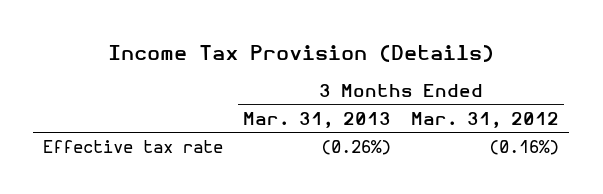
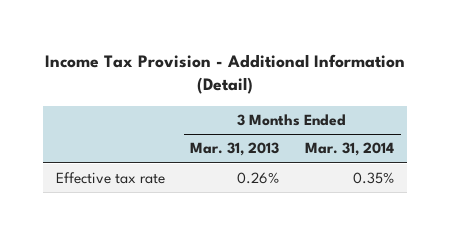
[108,44,495,62] Income Tax Provision (Details) -> [44,53,405,95] Income Tax Provision - Additional Information (Detail)
[411,111,560,128] Mar. 31, 2012 -> none
none -> [305,142,395,157] Mar. 31, 2014
[321,140,392,156] (0.26%) -> [237,172,280,185] 0.26%

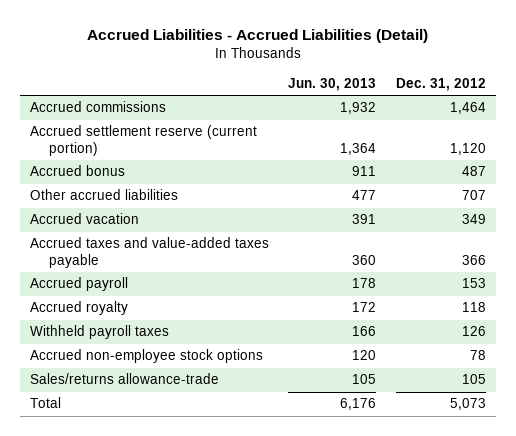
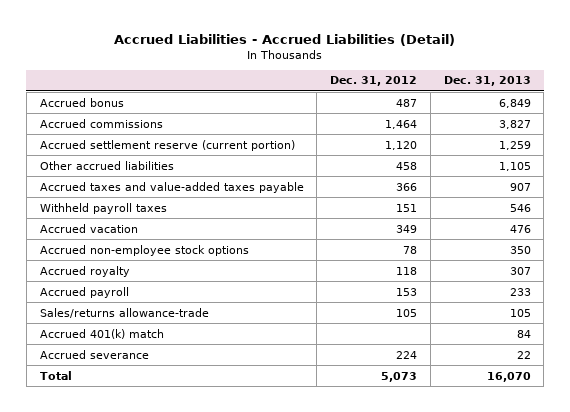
[288,78,377,92] Jun. 30, 2013 -> none
none -> [443,76,531,87] Dec. 31, 2013
[29,165,125,177] Accrued bonus -> [39,97,124,107] Accrued bonus
[461,190,486,201] 707 -> [396,161,418,170] 458
[461,326,486,337] 126 -> [396,203,418,212] 151
[29,213,139,225] Accrued vacation -> [39,223,138,233] Accrued vacation
[29,301,128,316] Accrued royalty -> [39,265,130,277] Accrued royalty
[29,277,128,292] Accrued payroll -> [39,286,129,298] Accrued payroll
none -> [39,328,164,339] Accrued 401(k) match
none -> [39,349,149,359] Accrued severance

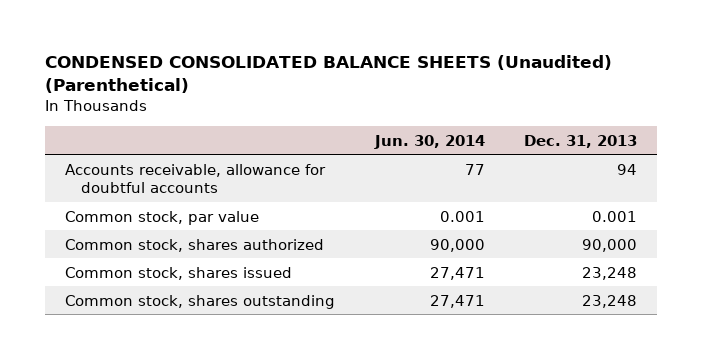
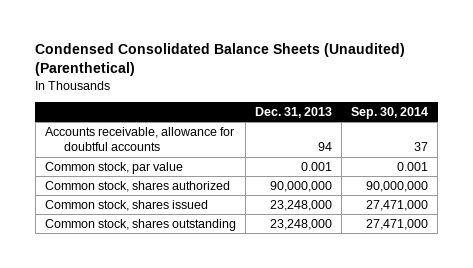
[45,55,613,94] CONDENSED CONSOLIDATED BALANCE SHEETS (Unaudited) (Parenthetical) -> [35,43,406,77] Condensed Consolidated Balance Sheets (Unaudited) (Parenthetical)
[373,134,485,149] Jun. 30, 2014 -> none
none -> [351,107,429,120] Sep. 30, 2014
[582,238,638,252] 90,000 -> [270,180,333,192] 90,000,000
[582,266,638,280] 23,248 -> [270,199,333,211] 23,248,000
[582,294,638,308] 23,248 -> [270,218,333,230] 23,248,000

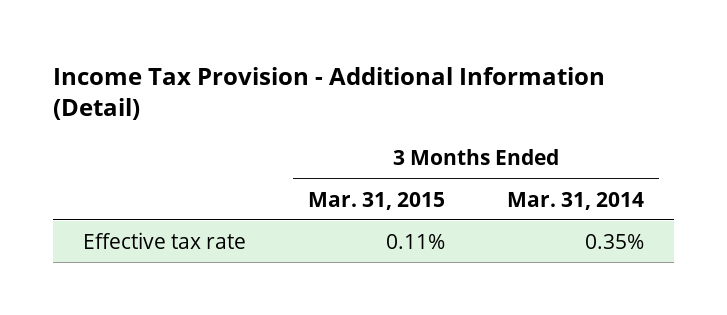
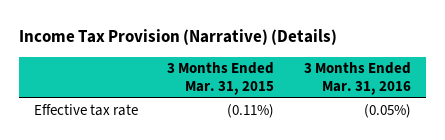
[52,66,605,121] Income Tax Provision - Additional Information (Detail) -> [19,29,338,46] Income Tax Provision (Narrative) (Details)
[506,191,644,210] Mar. 31, 2014 -> none
none -> [304,61,412,96] 3 Months Ended Mar. 31, 2016
[386,234,446,250] 0.11% -> [227,103,275,118] (0.11%)

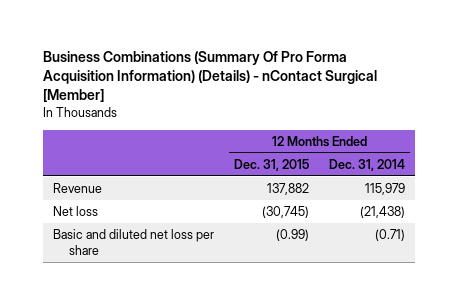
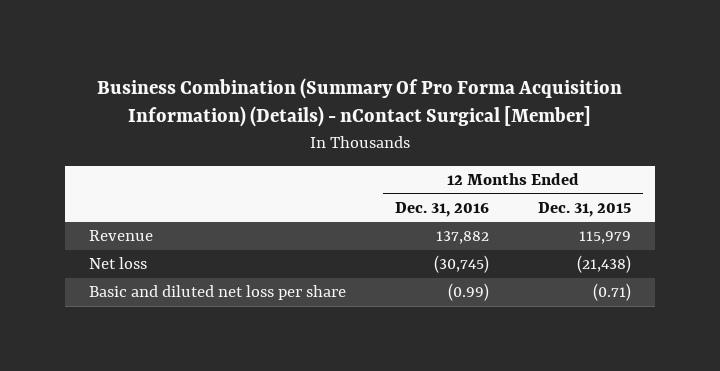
[42,50,377,103] Business Combinations (Summary Of Pro Forma Acquisition Information) (Details) - nContact Surgical [Member] -> [97,77,623,128] Business Combination (Summary Of Pro Forma Acquisition Information) (Details) - nContact Surgical [Member]
[329,158,406,171] Dec. 31, 2014 -> none
none -> [395,201,490,217] Dec. 31, 2016
[267,183,310,196] 137,882 -> [578,231,631,245] 115,979
[262,206,310,219] (30,745) -> [576,255,631,274] (21,438)
[276,229,310,242] (0.99) -> [592,283,631,302] (0.71)

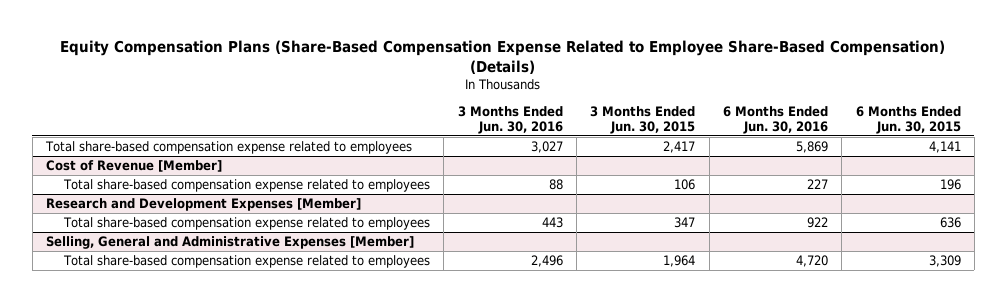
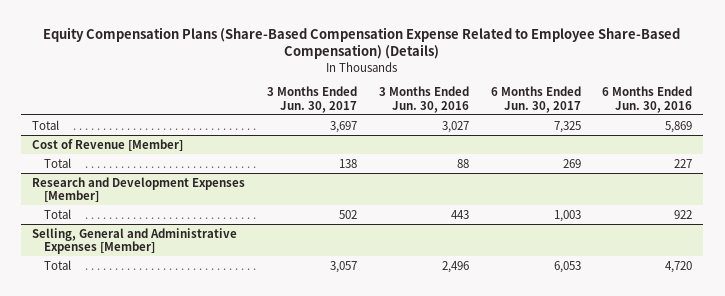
[590,105,696,134] 3 Months Ended Jun. 30, 2015 -> none
[855,105,961,134] 6 Months Ended Jun. 30, 2015 -> none
none -> [266,86,357,113] 3 Months Ended Jun. 30, 2017
none -> [490,86,581,113] 6 Months Ended Jun. 30, 2017
[45,141,413,155] Total share-based compensation expense related to employees -> [32,119,60,130] Total
[63,179,431,193] Total share-based compensation expense related to employees -> [43,157,71,168] Total
[63,217,431,231] Total share-based compensation expense related to employees -> [43,208,71,219] Total
[63,255,431,269] Total share-based compensation expense related to employees -> [43,259,71,270] Total

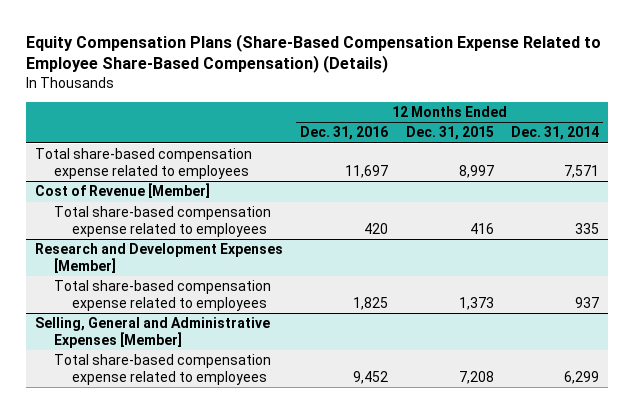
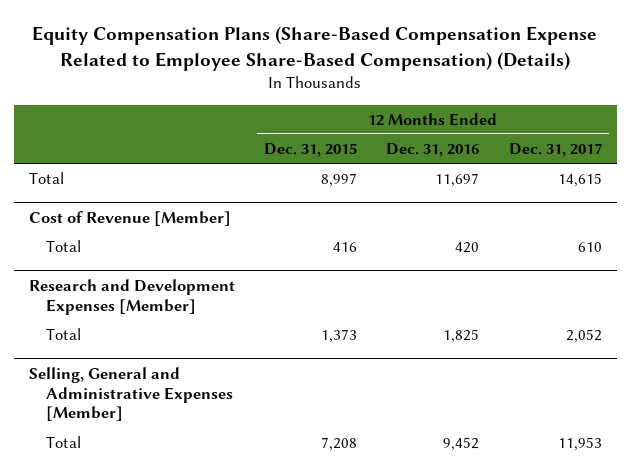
[510,126,599,141] Dec. 31, 2014 -> none
none -> [508,142,602,157] Dec. 31, 2017
[34,148,252,180] Total share-based compensation expense related to employees -> [28,172,64,185] Total
[53,206,271,238] Total share-based compensation expense related to employees -> [45,240,81,253] Total
[53,280,271,312] Total share-based compensation expense related to employees -> [45,328,81,341] Total
[53,354,271,386] Total share-based compensation expense related to employees -> [45,436,81,449] Total

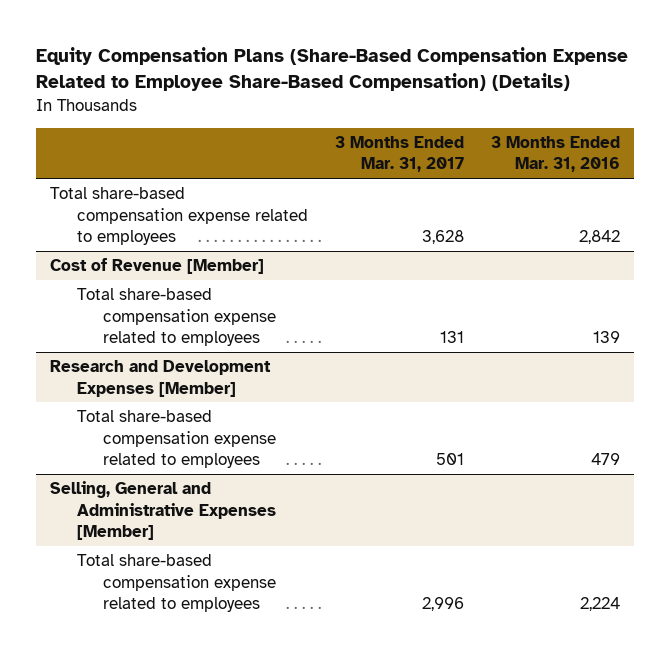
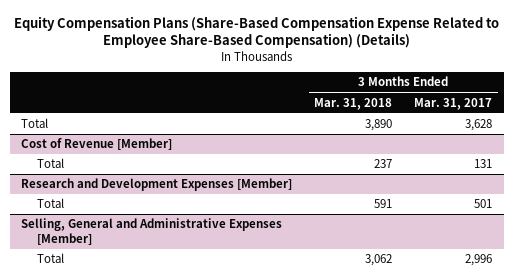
[491,135,621,173] 3 Months Ended Mar. 31, 2016 -> none
none -> [314,97,393,110] Mar. 31, 2018
[50,187,308,245] Total share-based compensation expense related to employees -> [20,118,48,129] Total
[76,288,276,346] Total share-based compensation expense related to employees -> [36,158,64,169] Total
[76,410,276,468] Total share-based compensation expense related to employees -> [36,198,64,209] Total
[76,554,276,612] Total share-based compensation expense related to employees -> [36,253,64,264] Total

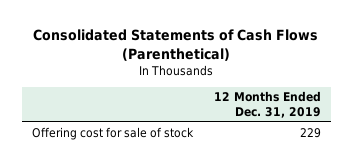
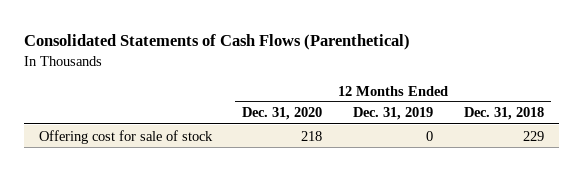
none -> [242,107,323,121] Dec. 31, 2020
none -> [463,107,544,121] Dec. 31, 2018
[299,128,321,139] 229 -> [425,130,433,141] 0

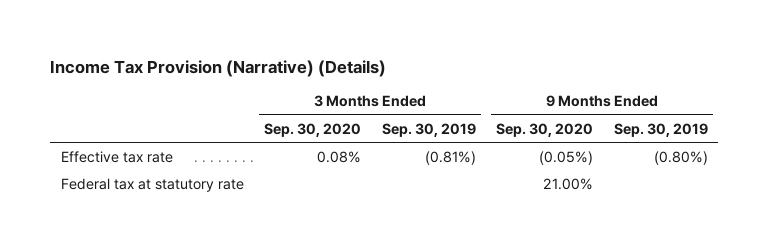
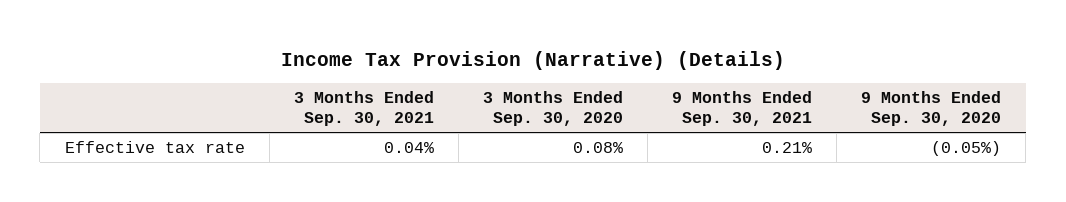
[381,122,476,137] Sep. 30, 2019 -> none
[613,122,708,137] Sep. 30, 2019 -> none
none -> [293,90,434,127] 3 Months Ended Sep. 30, 2021
none -> [672,90,813,127] 9 Months Ended Sep. 30, 2021
[60,177,244,192] Federal tax at statutory rate -> none

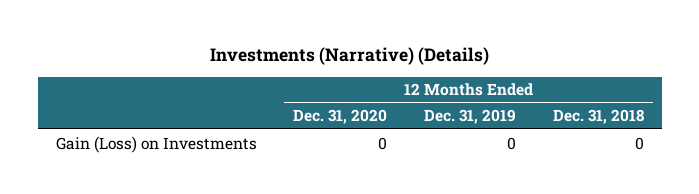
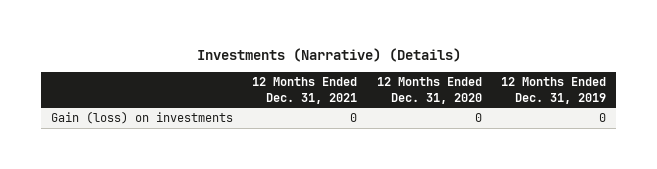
[552,109,644,125] Dec. 31, 2018 -> none
none -> [252,77,358,104] 12 Months Ended Dec. 31, 2021
[55,135,257,153] Gain (Loss) on Investments -> [50,111,233,125] Gain (loss) on investments

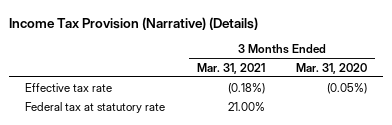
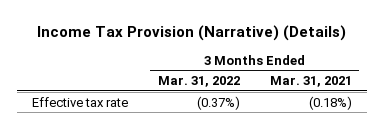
[296,62,368,74] Mar. 31, 2020 -> none
none -> [157,76,240,88] Mar. 31, 2022
[25,101,166,113] Federal tax at statutory rate -> none

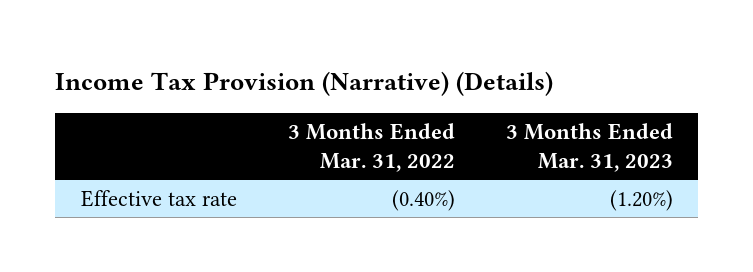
[269,76,352,88] Mar. 31, 2021 -> none
none -> [505,122,673,173] 3 Months Ended Mar. 31, 2023
[196,95,240,110] (0.37%) -> [391,189,455,211] (0.40%)

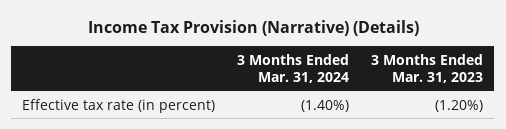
[287,122,455,173] 3 Months Ended Mar. 31, 2022 -> none
none -> [237,53,350,83] 3 Months Ended Mar. 31, 2024
[80,189,237,207] Effective tax rate -> [22,98,216,113] Effective tax rate (in percent)

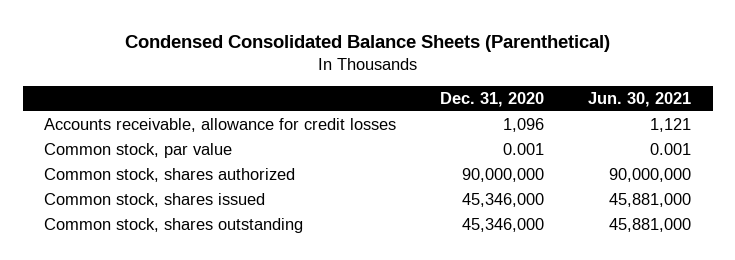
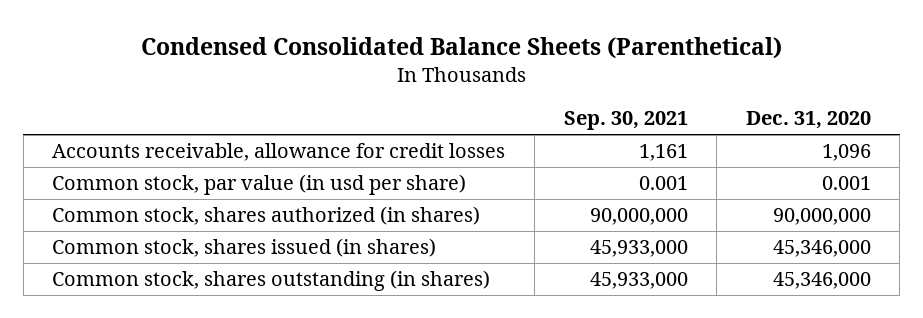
[587,91,691,107] Jun. 30, 2021 -> none
none -> [563,111,688,131] Sep. 30, 2021
[44,142,233,158] Common stock, par value -> [52,174,467,196] Common stock, par value (in usd per share)
[44,167,296,182] Common stock, shares authorized -> [52,206,481,226] Common stock, shares authorized (in shares)
[44,192,266,207] Common stock, shares issued -> [52,238,437,258] Common stock, shares issued (in shares)
[44,217,304,233] Common stock, shares outstanding -> [52,270,491,292] Common stock, shares outstanding (in shares)

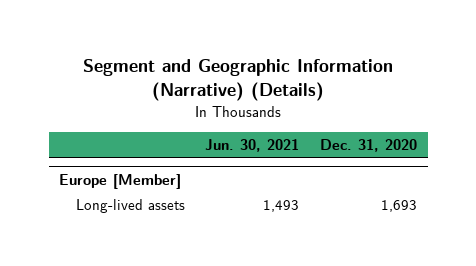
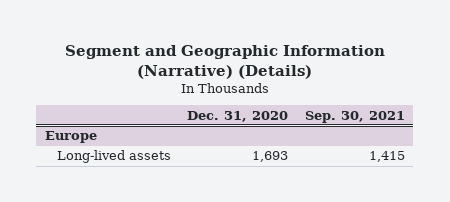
[205,138,300,152] Jun. 30, 2021 -> none
none -> [304,110,405,123] Sep. 30, 2021
[59,173,182,189] Europe [Member] -> [44,131,97,144] Europe

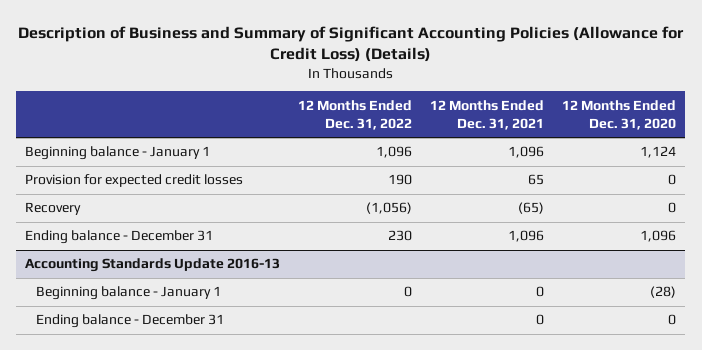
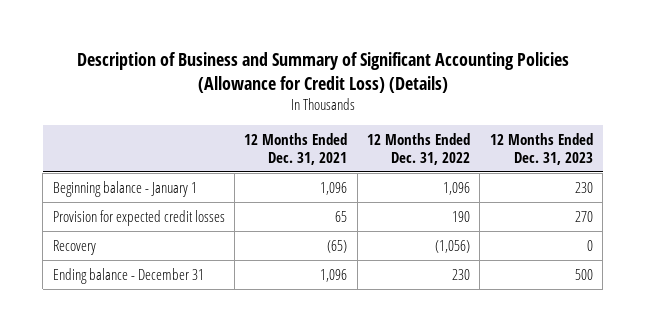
[562,99,677,130] 12 Months Ended Dec. 31, 2020 -> none
none -> [489,132,593,165] 12 Months Ended Dec. 31, 2023
[25,258,281,273] Accounting Standards Update 2016-13 -> none
[35,286,221,301] Beginning balance - January 1 -> none
[35,314,224,329] Ending balance - December 31 -> none

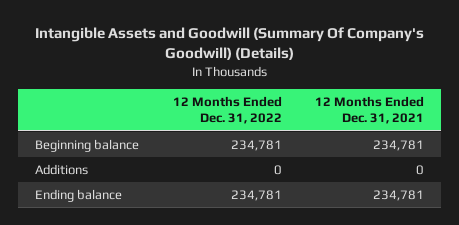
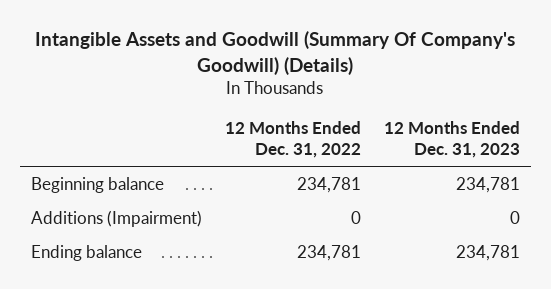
[315,95,425,125] 12 Months Ended Dec. 31, 2021 -> none
none -> [383,120,520,159] 12 Months Ended Dec. 31, 2023
[34,163,88,175] Additions -> [31,209,203,227] Additions (Impairment)

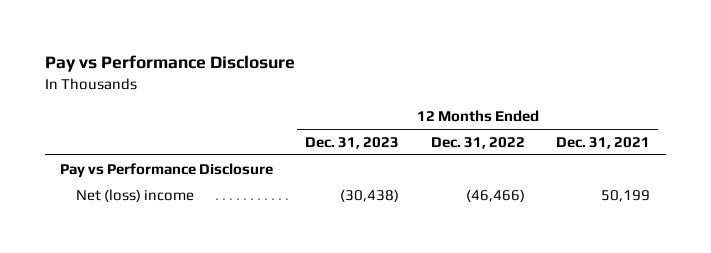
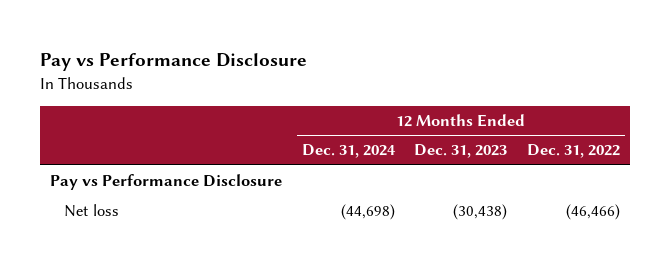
[556,136,651,149] Dec. 31, 2021 -> none
none -> [301,144,396,159] Dec. 31, 2024
[76,188,195,202] Net (loss) income -> [63,204,119,218] Net loss

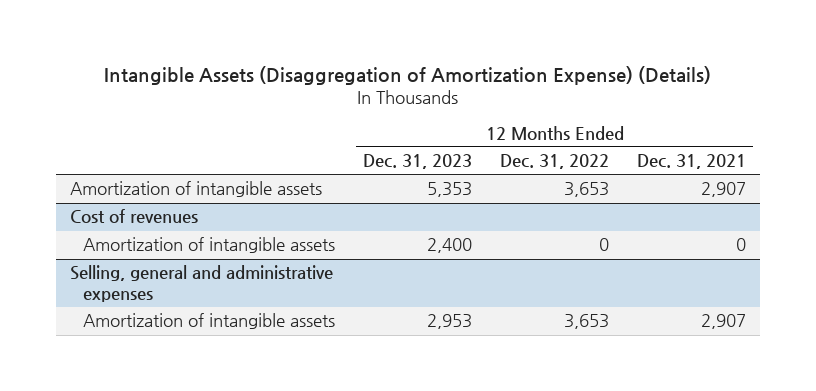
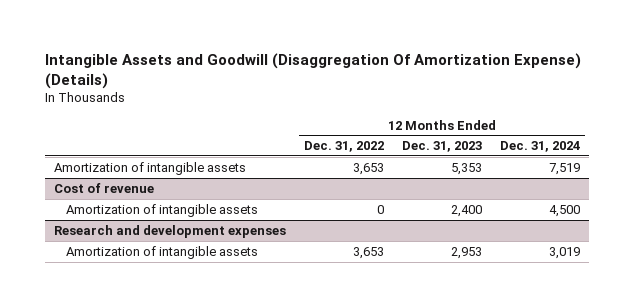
[103,65,711,85] Intangible Assets (Disaggregation of Amortization Expense) (Details) -> [44,52,581,89] Intangible Assets and Goodwill (Disaggregation Of Amortization Expense) (Details)
[637,154,747,170] Dec. 31, 2021 -> none
none -> [500,141,581,153] Dec. 31, 2024
[69,209,198,224] Cost of revenues -> [53,182,154,193] Cost of revenue
[69,265,333,302] Selling, general and administrative expenses -> [53,224,286,238] Research and development expenses

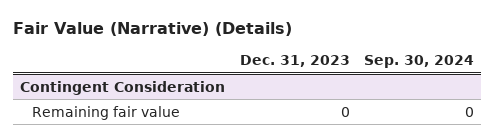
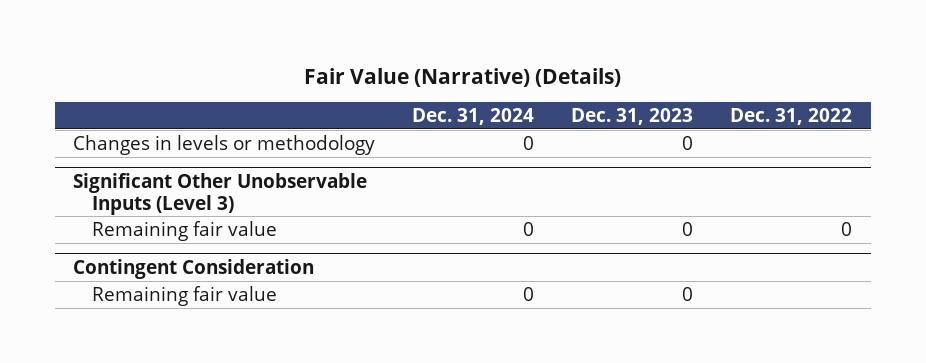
[364,54,475,68] Sep. 30, 2024 -> none
none -> [412,107,535,125] Dec. 31, 2024
none -> [730,107,853,125] Dec. 31, 2022
none -> [73,134,376,155] Changes in levels or methodology
none -> [73,172,368,215] Significant Other Unobservable Inputs (Level 3)
none -> [91,220,277,241] Remaining fair value

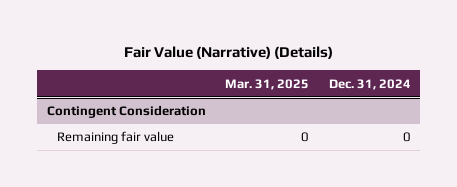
[571,107,694,125] Dec. 31, 2023 -> none
[730,107,853,125] Dec. 31, 2022 -> none
none -> [225,78,310,90] Mar. 31, 2025
[73,134,376,155] Changes in levels or methodology -> none
[73,172,368,215] Significant Other Unobservable Inputs (Level 3) -> none
[91,220,277,241] Remaining fair value -> none

